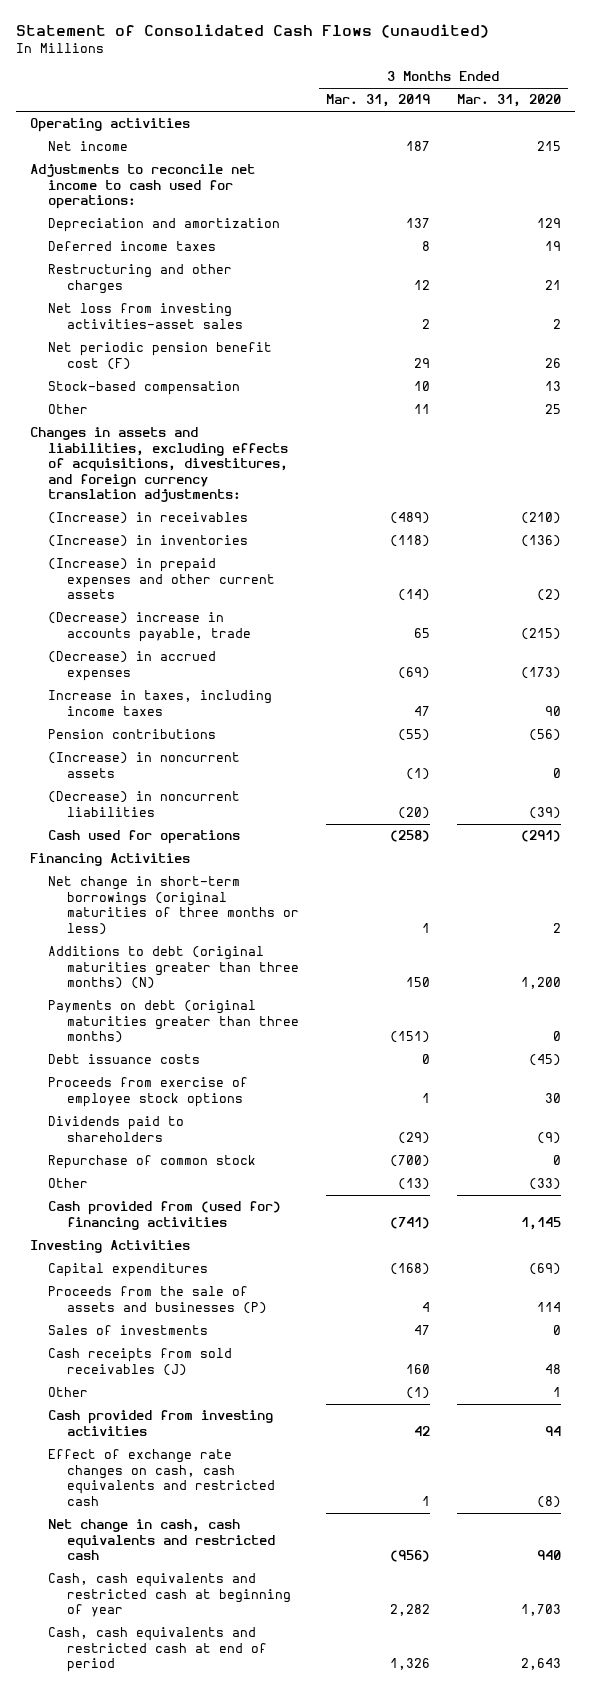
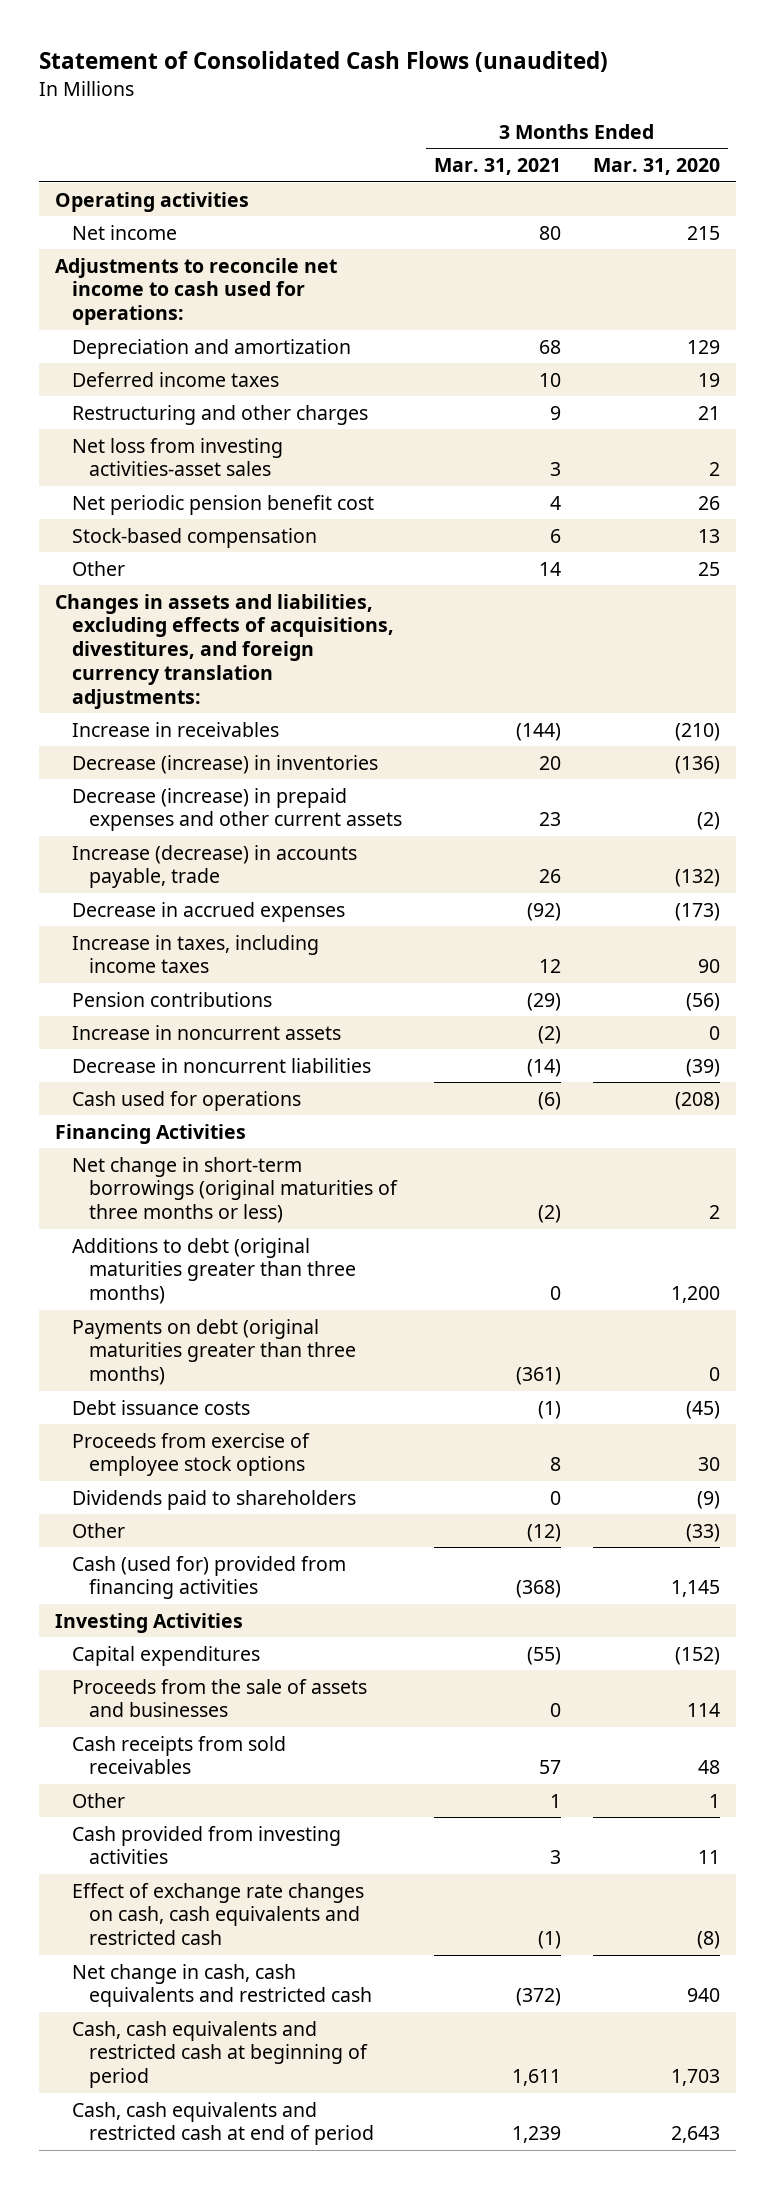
[325,94,430,108] Mar. 31, 2019 -> none
none -> [433,158,561,176] Mar. 31, 2021
[48,342,273,370] Net periodic pension benefit cost (F) -> [71,494,374,515] Net periodic pension benefit cost
[48,512,249,525] (Increase) in receivables -> [71,721,279,737] Increase in receivables
[48,535,249,548] (Increase) in inventories -> [71,754,378,774] Decrease (increase) in inventories
[48,558,275,600] (Increase) in prepaid expenses and other current assets -> [71,787,402,832] Decrease (increase) in prepaid expenses and other current assets
[48,612,251,642] (Decrease) increase in accounts payable, trade -> [71,844,357,889] Increase (decrease) in accounts payable, trade
[521,627,562,640] (215) -> [674,869,720,888] (132)
[48,651,217,681] (Decrease) in accrued expenses -> [71,901,345,922] Decrease in accrued expenses
[48,752,241,778] (Increase) in noncurrent assets -> [71,1024,341,1040] Increase in noncurrent assets
[48,791,241,817] (Decrease) in noncurrent liabilities -> [71,1057,371,1073] Decrease in noncurrent liabilities
[521,830,562,843] (291) -> [674,1091,720,1110] (208)
[48,946,299,990] Additions to debt (original maturities greater than three months) (N) -> [71,1237,356,1305] Additions to debt (original maturities greater than three months)
[48,1155,257,1170] Repurchase of common stock -> none
[48,1201,282,1230] Cash provided from (used for) financing activities -> [71,1555,346,1600] Cash (used for) provided from financing activities
[48,1325,209,1336] Sales of investments -> none
[529,1263,562,1276] (69) -> [674,1646,720,1665] (152)
[48,1286,267,1314] Proceeds from the sale of assets and businesses (P) -> [71,1678,367,1718] Proceeds from the sale of assets and businesses
[48,1348,233,1376] Cash receipts from sold receivables (J) -> [71,1735,286,1775] Cash receipts from sold receivables
[545,1425,562,1436] 94 -> [697,1850,720,1865] 11
[48,1573,291,1618] Cash, cash equivalents and restricted cash at beginning of year -> [71,2020,368,2089] Cash, cash equivalents and restricted cash at beginning of period

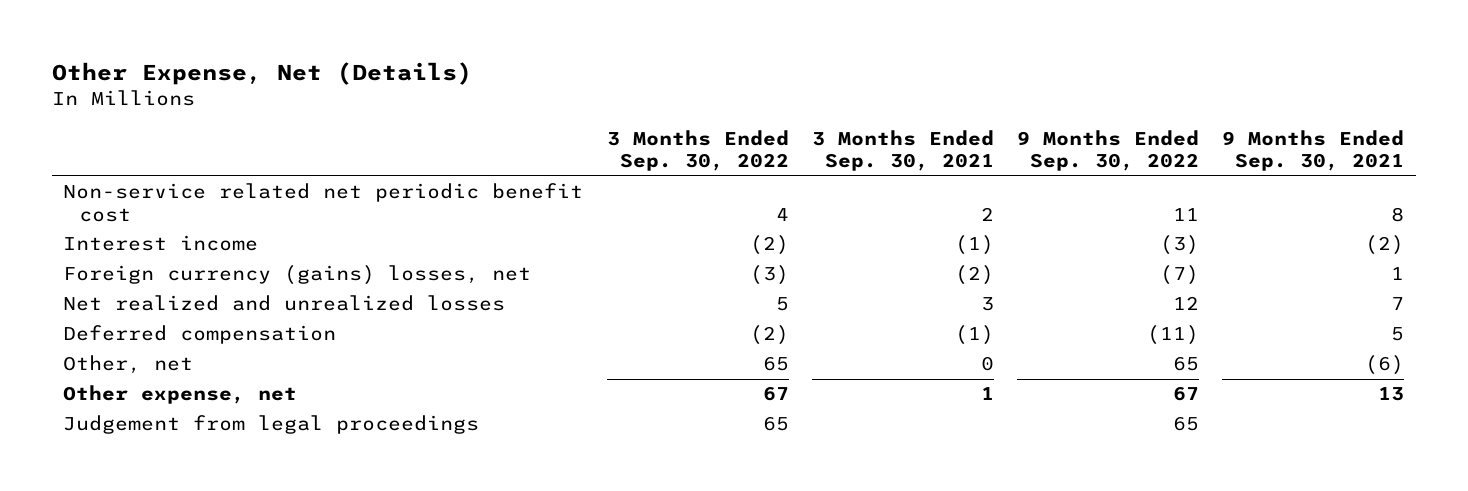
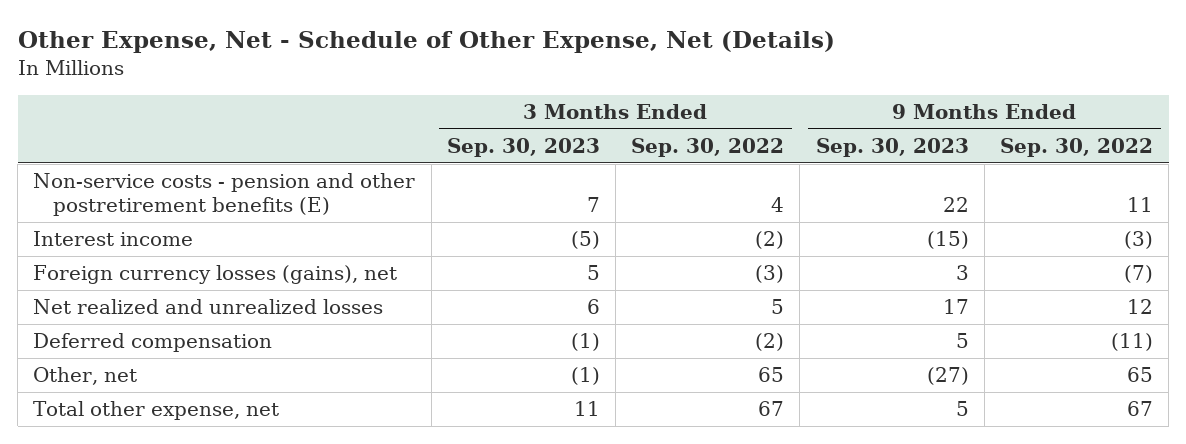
[51,62,472,86] Other Expense, Net (Details) -> [17,31,835,54] Other Expense, Net - Schedule of Other Expense, Net (Details)
[811,130,994,172] 3 Months Ended Sep. 30, 2021 -> none
[1222,130,1405,172] 9 Months Ended Sep. 30, 2021 -> none
none -> [446,137,600,157] Sep. 30, 2023
none -> [815,137,969,157] Sep. 30, 2023
[63,183,584,222] Non-service related net periodic benefit cost -> [33,173,416,217] Non-service costs - pension and other postretirement benefits (E)
[63,265,532,286] Foreign currency (gains) losses, net -> [33,265,398,285] Foreign currency losses (gains), net
[63,415,480,435] Judgement from legal proceedings -> none
[63,385,298,405] Other expense, net -> [33,401,280,421] Total other expense, net

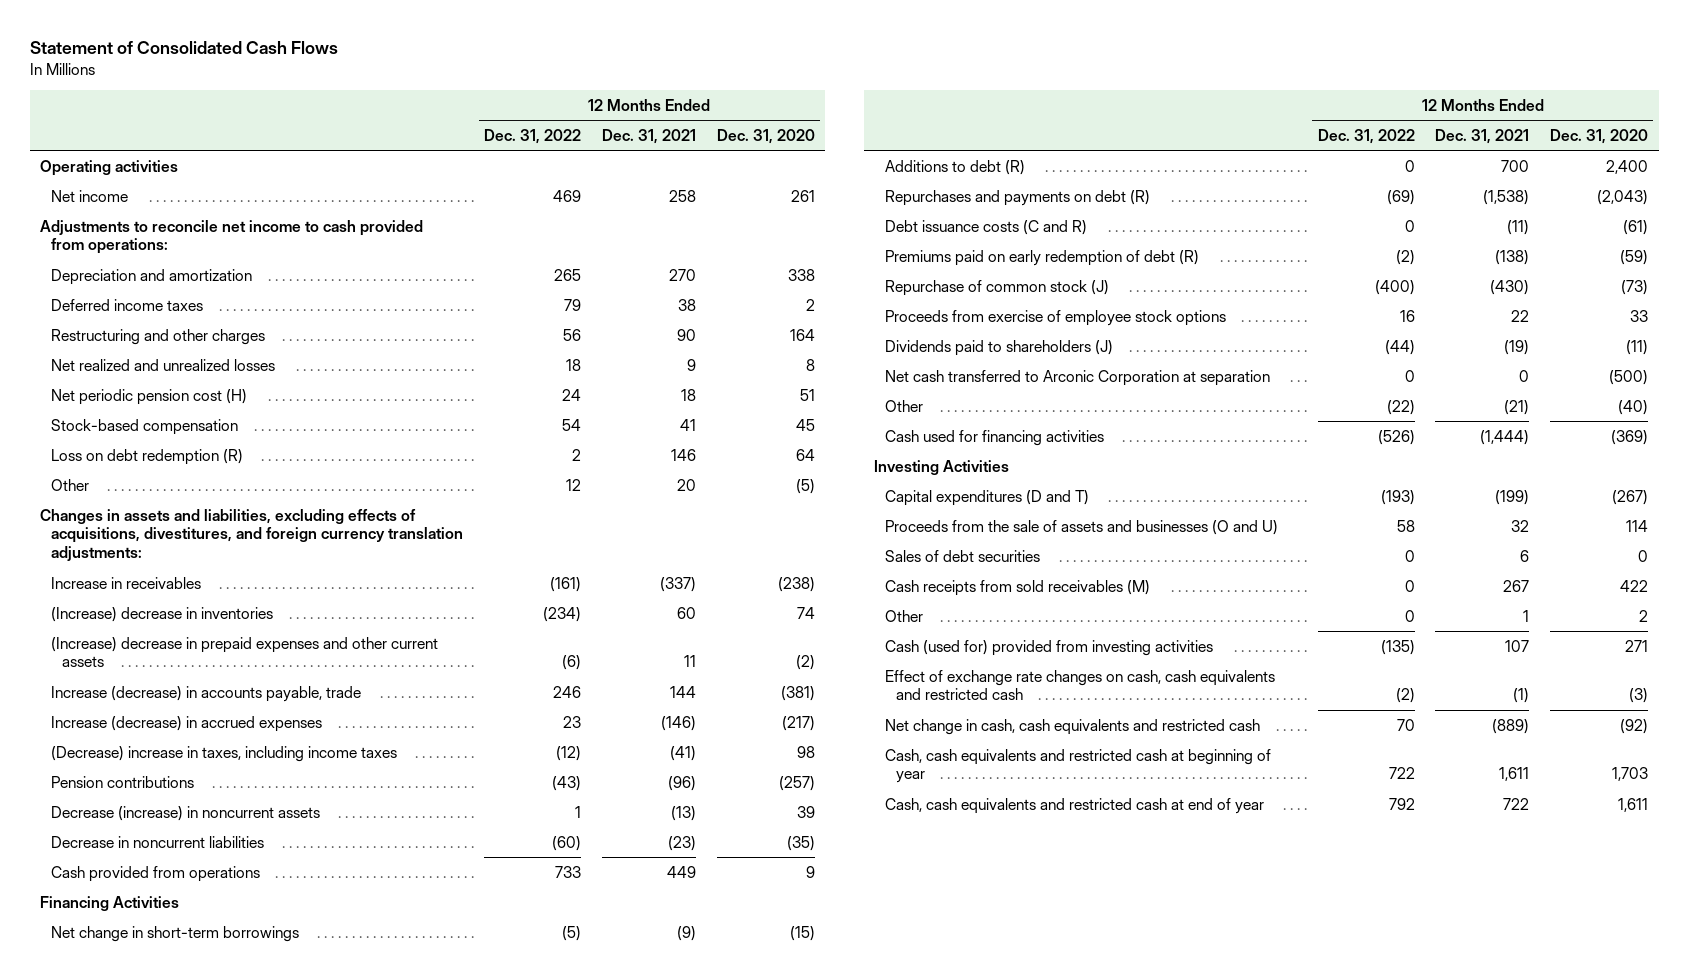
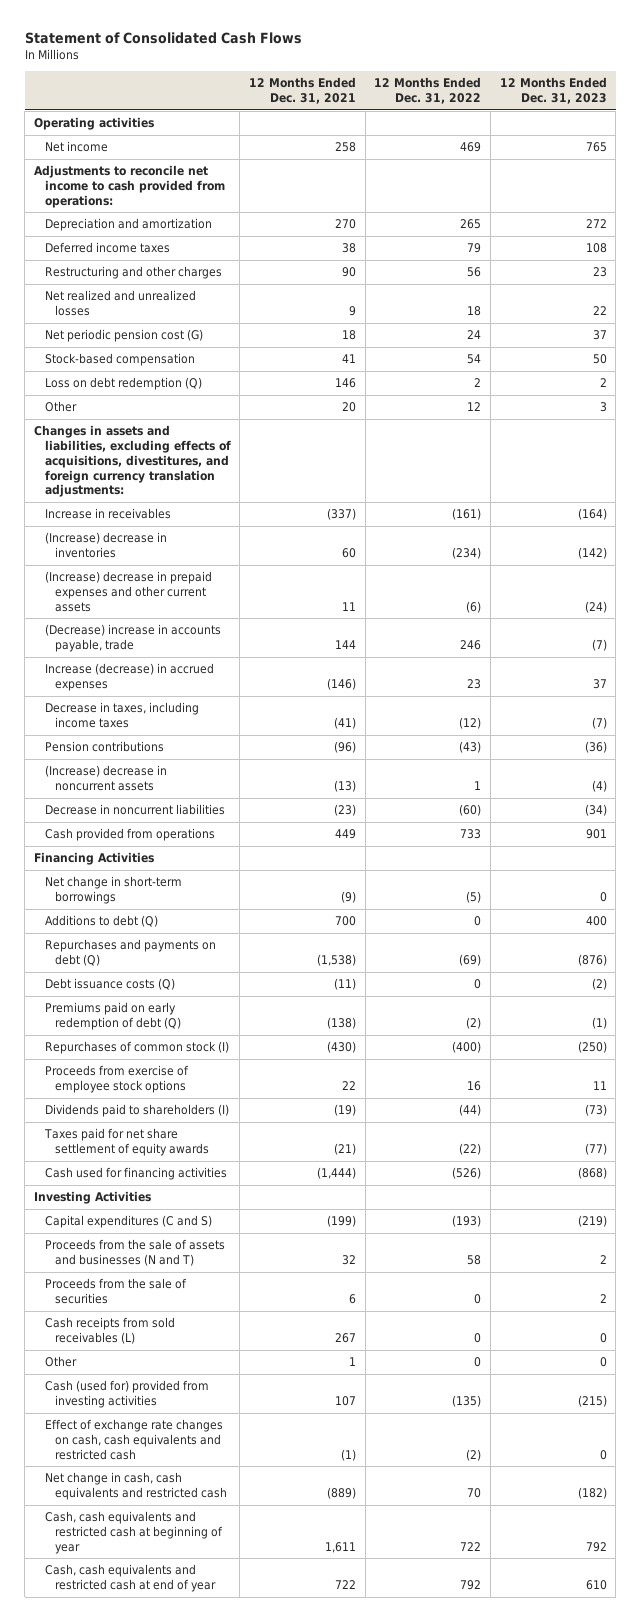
[716,128,815,144] Dec. 31, 2020 -> none
none -> [499,77,607,104] 12 Months Ended Dec. 31, 2023
[51,388,248,405] Net periodic pension cost (H) -> [44,329,203,343] Net periodic pension cost (G)
[51,448,244,465] Loss on debt redemption (R) -> [44,377,202,391] Loss on debt redemption (Q)
[51,685,362,702] Increase (decrease) in accounts payable, trade -> [44,624,221,653] (Decrease) increase in accounts payable, trade
[51,745,398,762] (Decrease) increase in taxes, including income taxes -> [44,702,199,729] Decrease in taxes, including income taxes
[51,805,321,821] Decrease (increase) in noncurrent assets -> [44,765,167,792] (Increase) decrease in noncurrent assets
[884,159,1025,175] Additions to debt (R) -> [44,915,158,928] Additions to debt (Q)
[884,189,1150,206] Repurchases and payments on debt (R) -> [44,939,216,967] Repurchases and payments on debt (Q)
[884,219,1087,235] Debt issuance costs (C and R) -> [44,978,175,991] Debt issuance costs (Q)
[884,249,1199,266] Premiums paid on early redemption of debt (R) -> [44,1002,182,1031] Premiums paid on early redemption of debt (Q)
[884,279,1109,296] Repurchase of common stock (J) -> [44,1041,229,1055] Repurchases of common stock (I)
[884,369,1270,386] Net cash transferred to Arconic Corporation at separation -> none
[884,339,1113,356] Dividends paid to shareholders (J) -> [44,1104,229,1118] Dividends paid to shareholders (I)
[884,399,923,412] Other -> [43,1128,210,1157] Taxes paid for net share settlement of equity awards
[884,489,1089,506] Capital expenditures (D and T) -> [44,1215,212,1229] Capital expenditures (C and S)
[884,519,1278,535] Proceeds from the sale of assets and businesses (O and U) -> [44,1239,225,1267] Proceeds from the sale of assets and businesses (N and T)
[884,549,1040,562] Sales of debt securities -> [44,1278,187,1305] Proceeds from the sale of securities
[884,579,1150,596] Cash receipts from sold receivables (M) -> [44,1317,175,1345] Cash receipts from sold receivables (L)

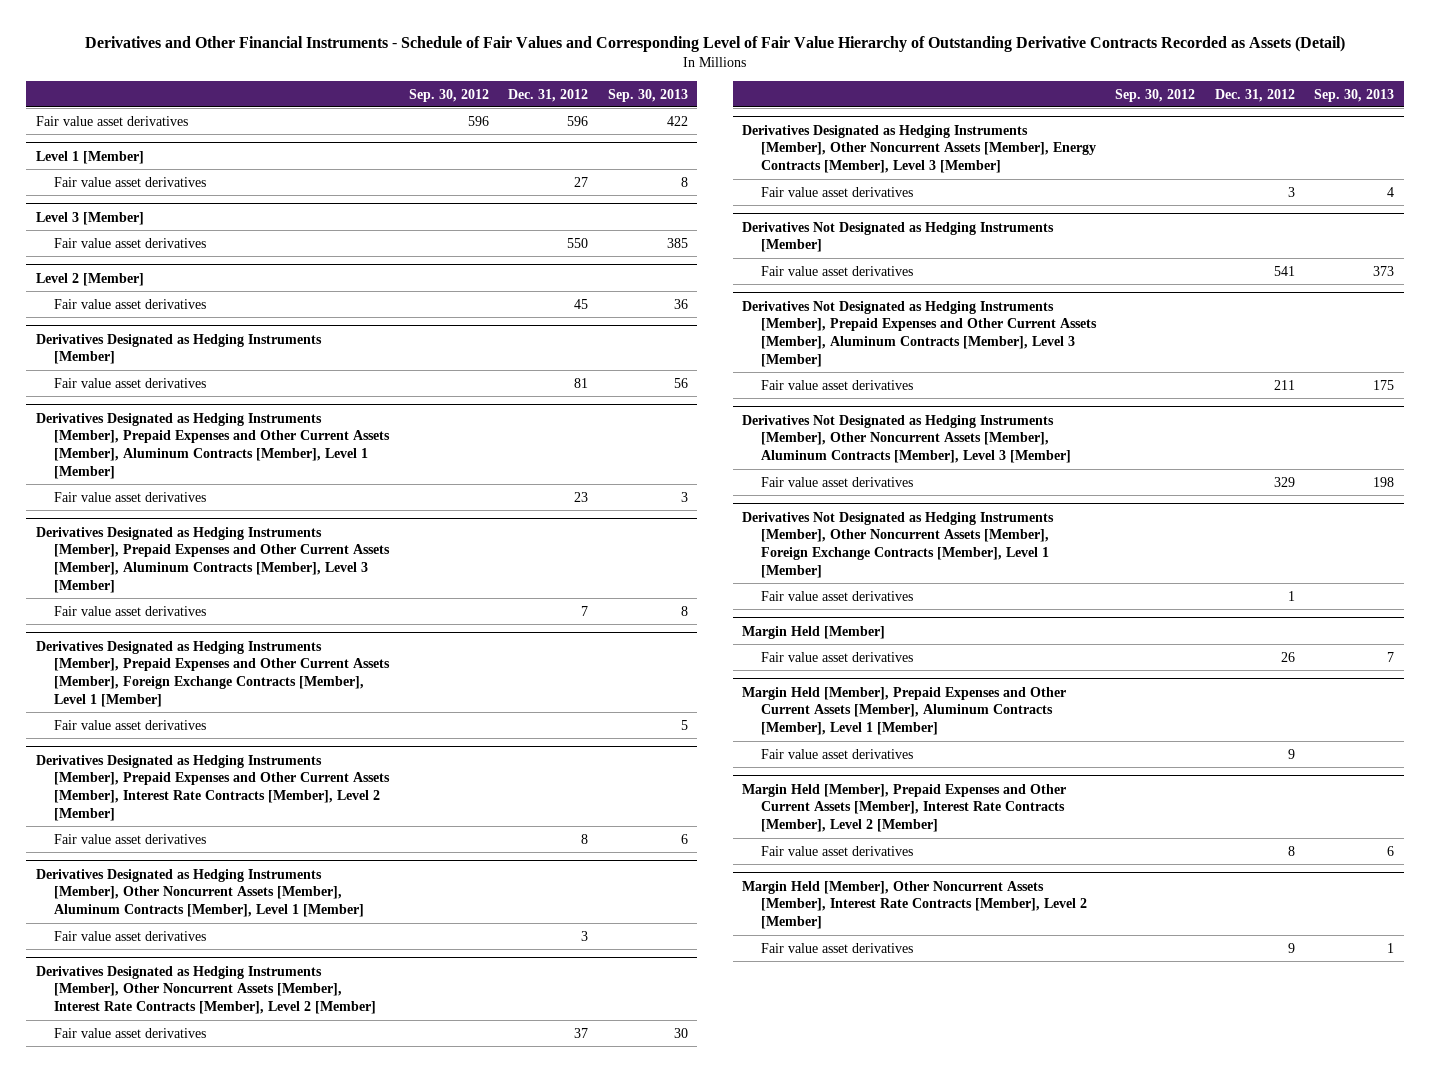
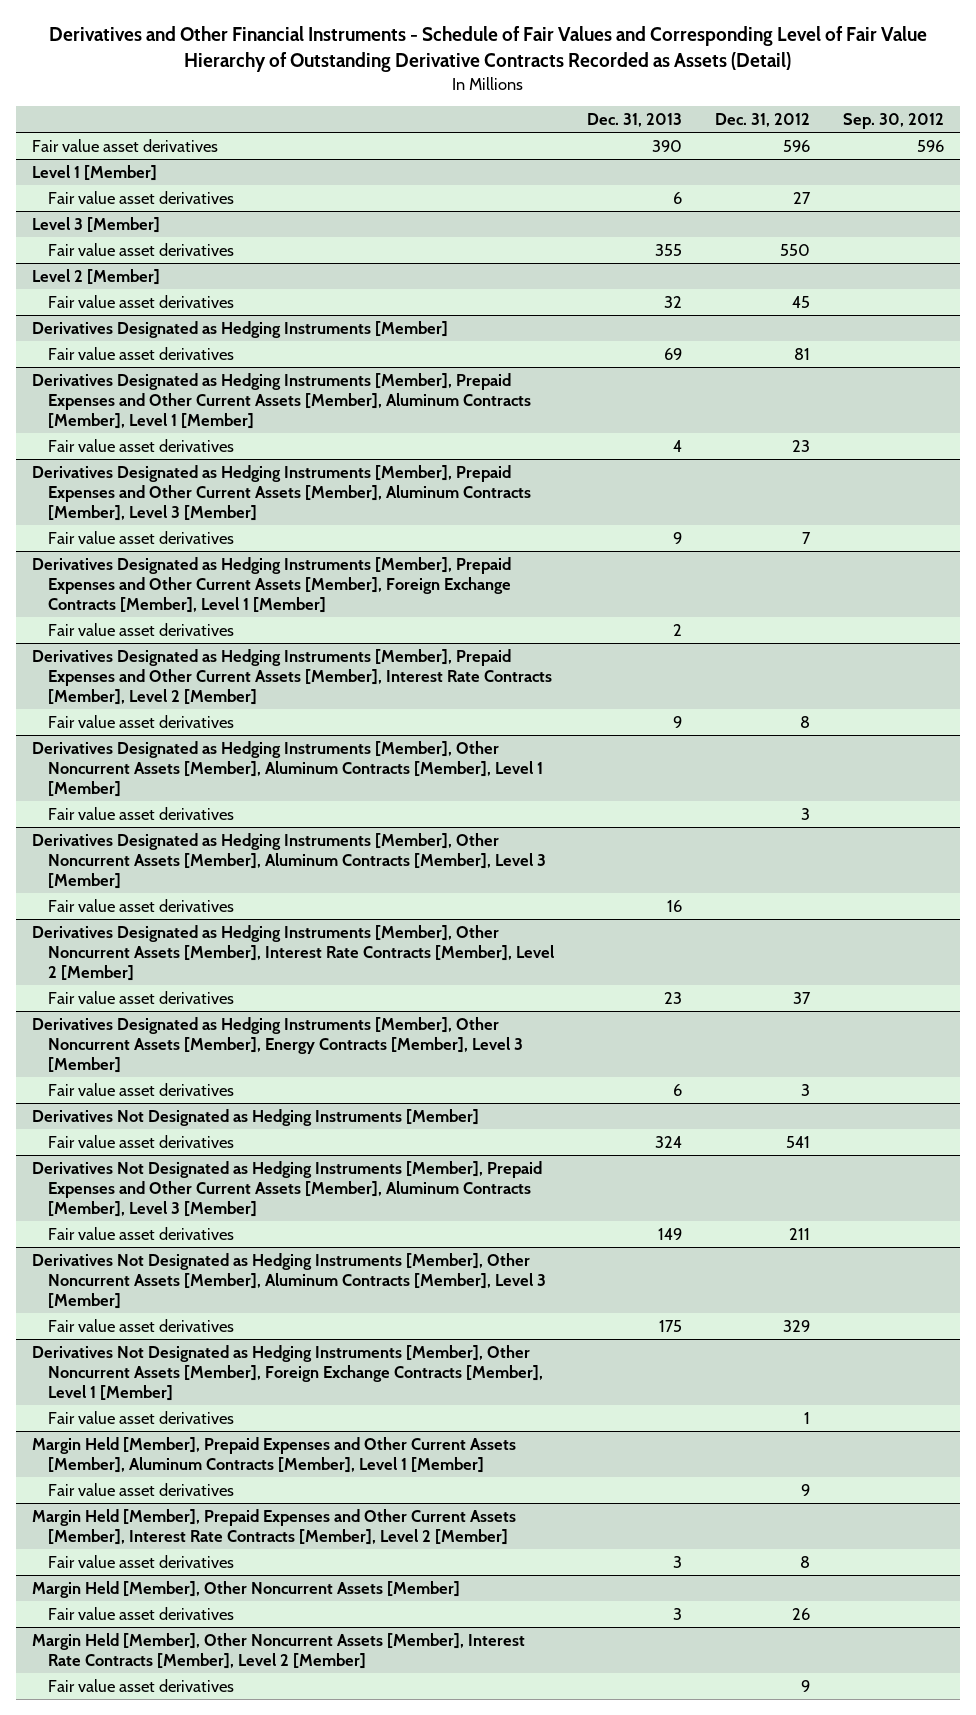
[607,88,688,102] Sep. 30, 2013 -> none
none -> [586,113,682,128] Dec. 31, 2013
none -> [32,832,547,889] Derivatives Designated as Hedging Instruments [Member], Other Noncurrent Assets [Member], Aluminum Contracts [Member], Level 3 [Member]
none -> [48,898,235,912] Fair value asset derivatives
[742,625,886,639] Margin Held [Member] -> none
[760,651,913,662] Fair value asset derivatives -> none
none -> [32,1580,461,1598] Margin Held [Member], Other Noncurrent Assets [Member]
none -> [48,1606,235,1620] Fair value asset derivatives

